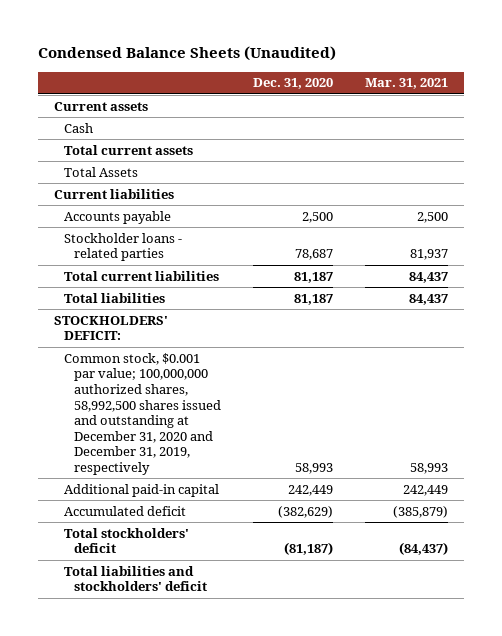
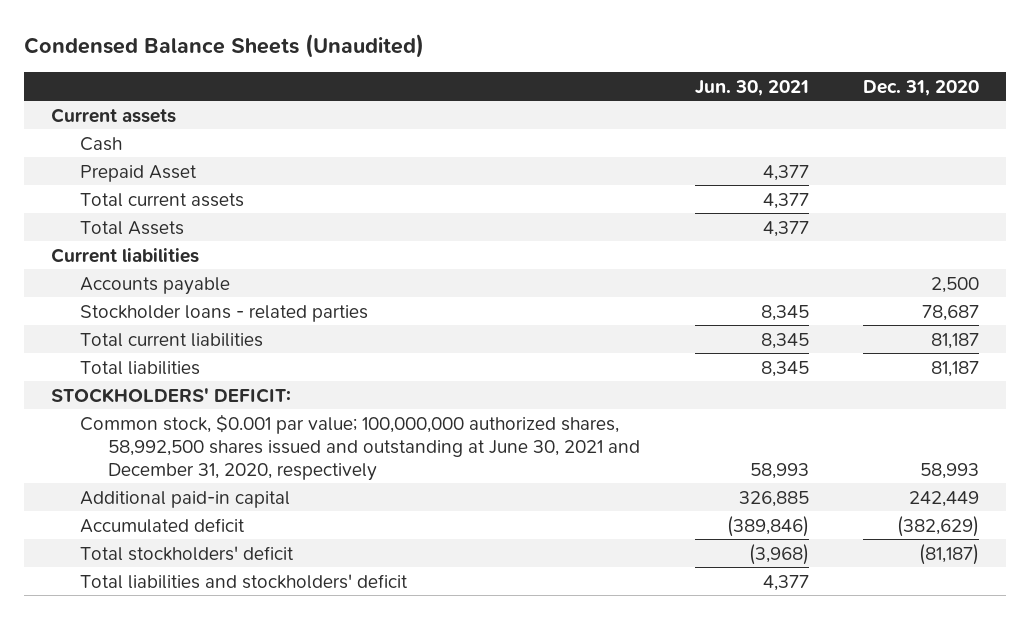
[365,78,449,90] Mar. 31, 2021 -> none
none -> [694,79,809,96] Jun. 30, 2021
none -> [79,164,197,182] Prepaid Asset
[63,352,221,475] Common stock, $0.001 par value; 100,000,000 authorized shares, 58,992,500 shares issued and outstanding at December 31, 2020 and December 31, 2019, respectively -> [79,413,641,481] Common stock, $0.001 par value; 100,000,000 authorized shares, 58,992,500 shares issued and outstanding at June 30, 2021 and December 31, 2020, respectively

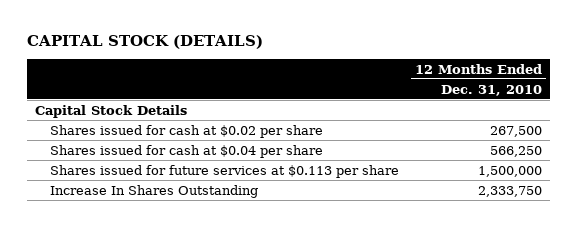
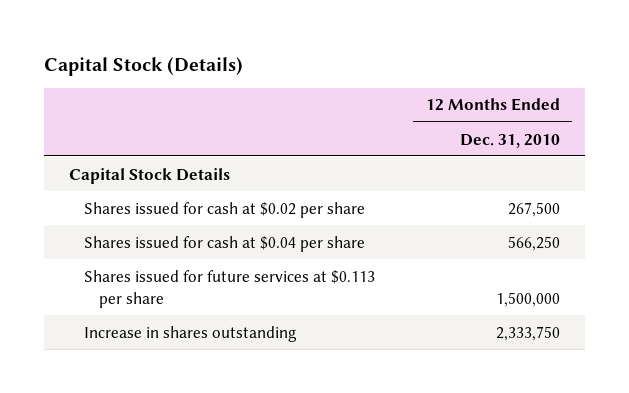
[26,35,263,50] CAPITAL STOCK (DETAILS) -> [44,56,244,76] Capital Stock (Details)
[49,184,258,198] Increase In Shares Outstanding -> [84,325,298,342] Increase in shares outstanding

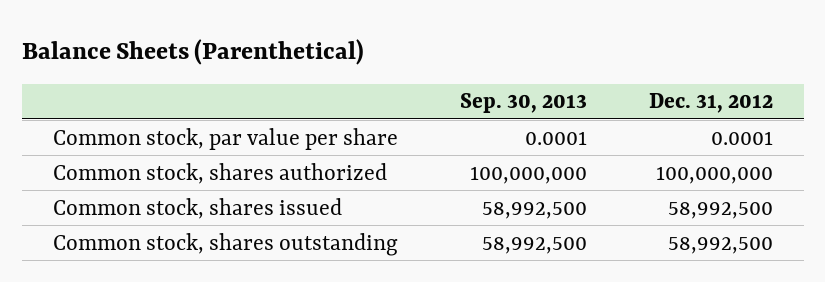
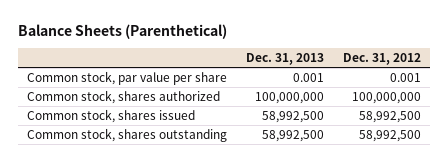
[459,93,587,114] Sep. 30, 2013 -> none
none -> [245,53,324,66] Dec. 31, 2013
[710,130,773,145] 0.0001 -> [389,72,421,82] 0.001

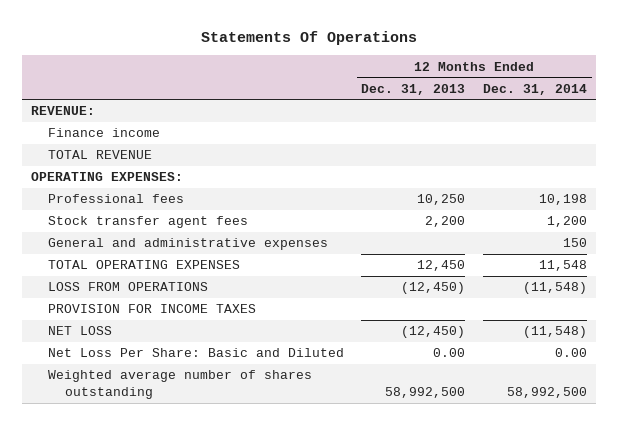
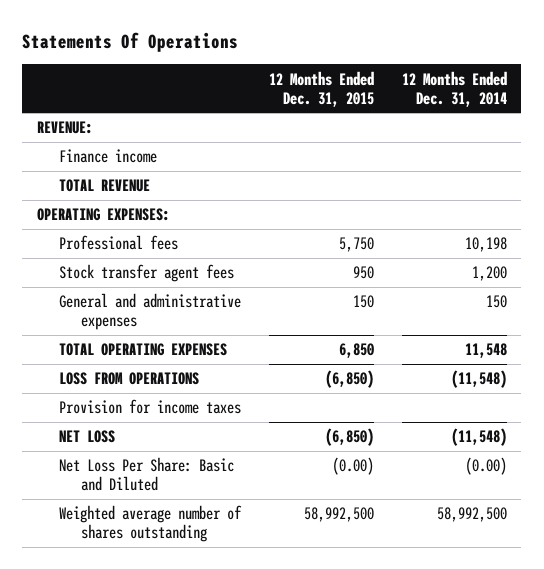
[361,83,466,95] Dec. 31, 2013 -> none
none -> [269,70,375,107] 12 Months Ended Dec. 31, 2015
[47,304,256,314] PROVISION FOR INCOME TAXES -> [58,399,241,415] Provision for income taxes
[555,348,588,358] 0.00 -> [465,457,508,476] (0.00)

